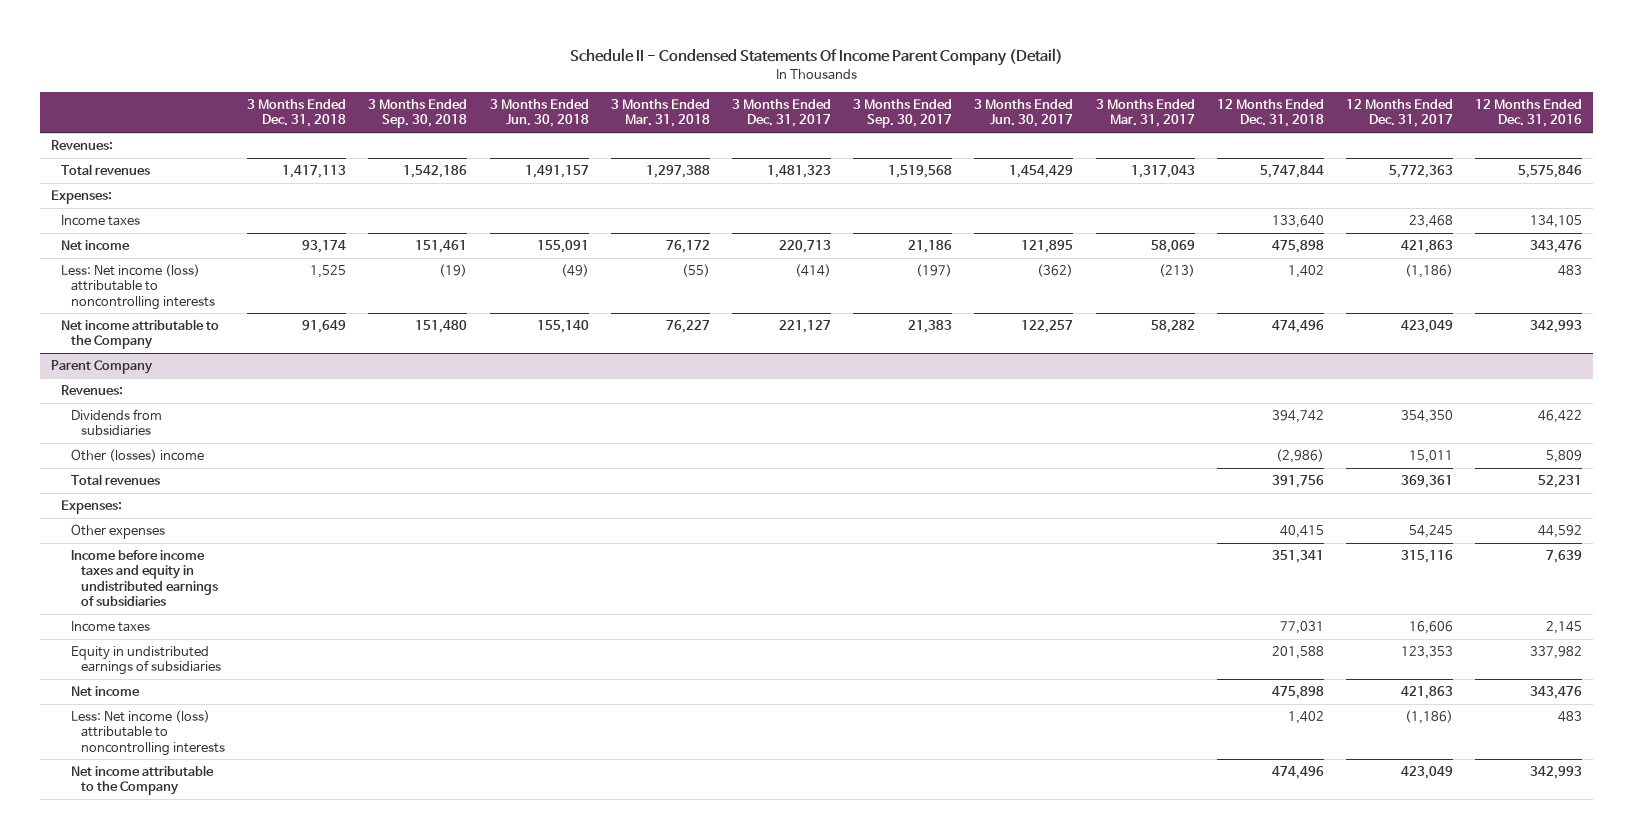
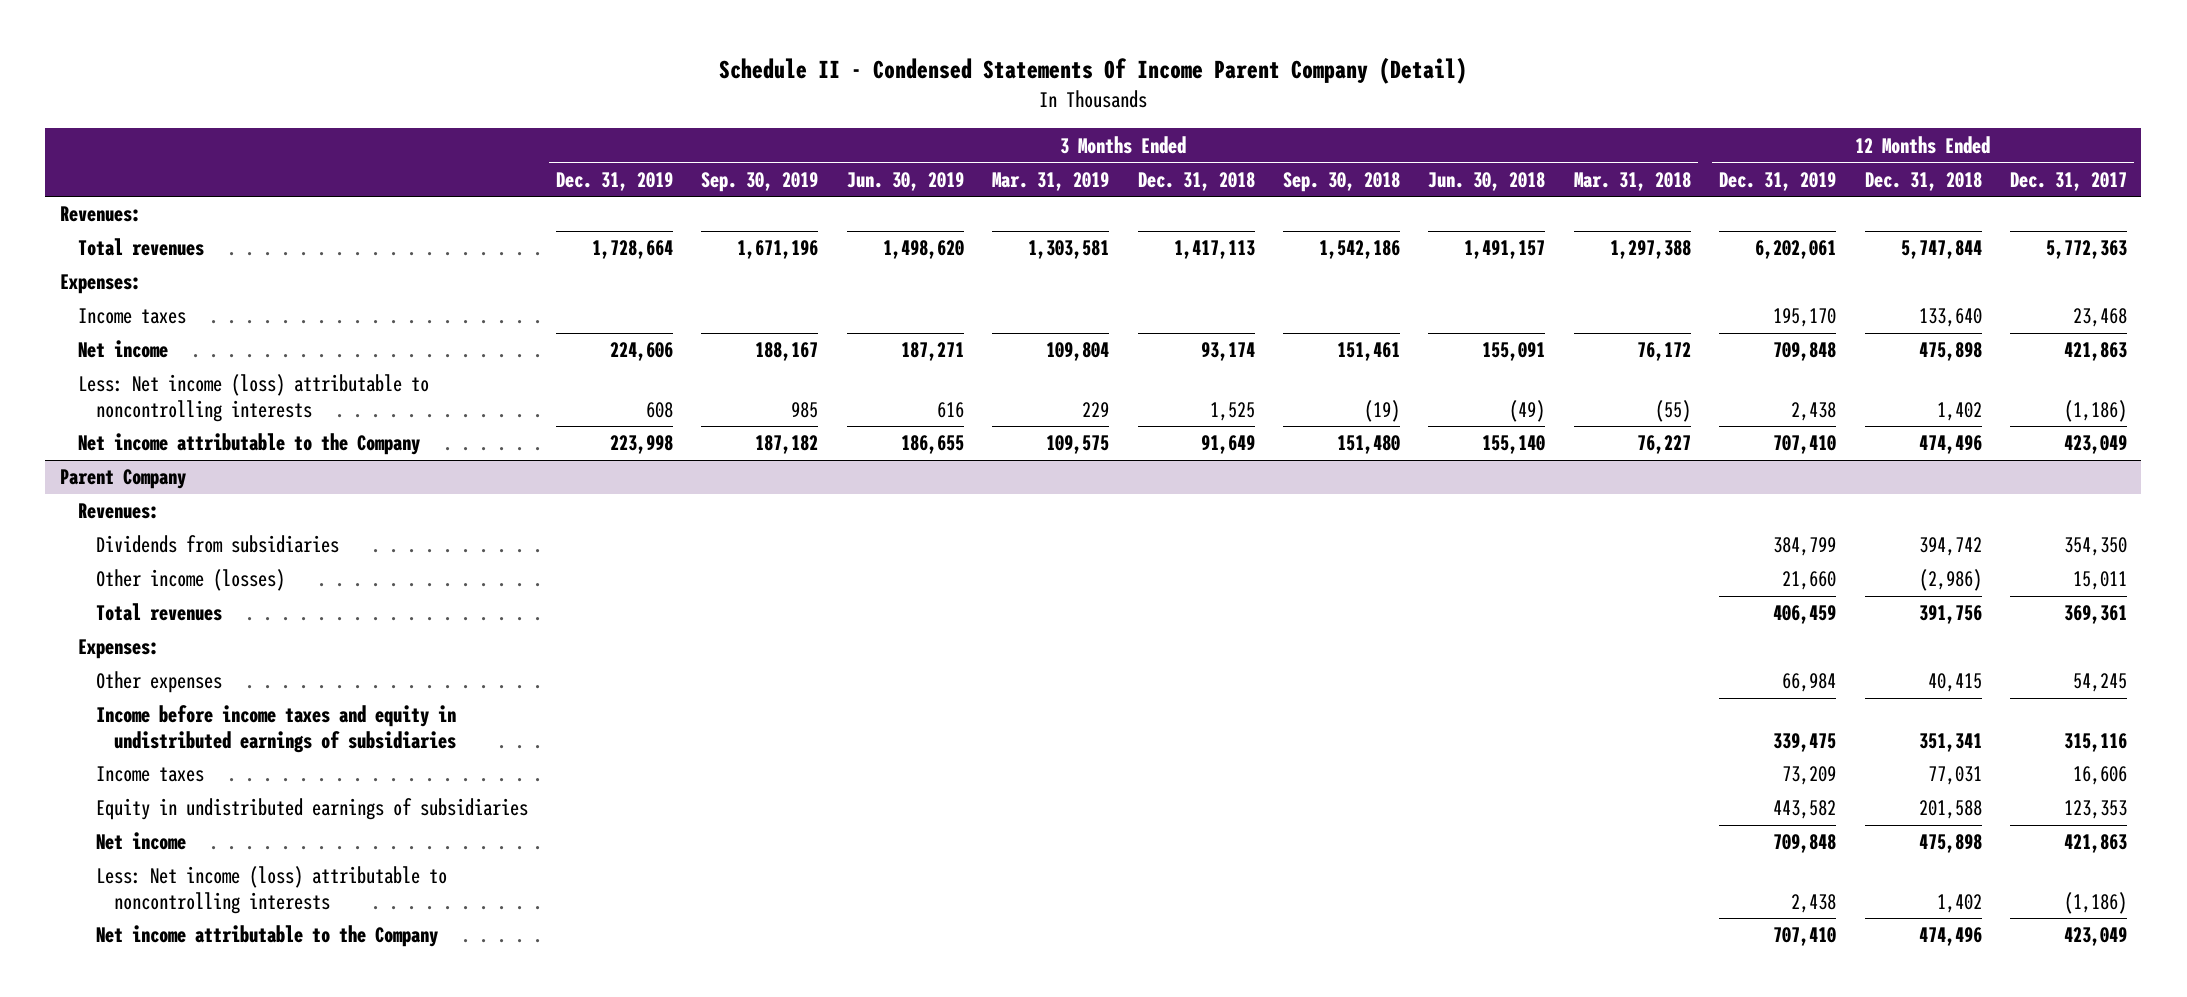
[731,99,831,128] 3 Months Ended Dec. 31, 2017 -> none
[853,99,953,129] 3 Months Ended Sep. 30, 2017 -> none
[974,99,1074,128] 3 Months Ended Jun. 30, 2017 -> none
[1095,99,1195,128] 3 Months Ended Mar. 31, 2017 -> none
[1475,99,1583,128] 12 Months Ended Dec. 31, 2016 -> none
none -> [556,171,674,191] Dec. 31, 2019
none -> [701,171,819,192] Sep. 30, 2019
none -> [846,171,964,191] Jun. 30, 2019
none -> [992,171,1110,191] Mar. 31, 2019
none -> [1719,171,1837,191] Dec. 31, 2019
[71,449,205,463] Other (losses) income -> [95,569,285,592] Other income (losses)

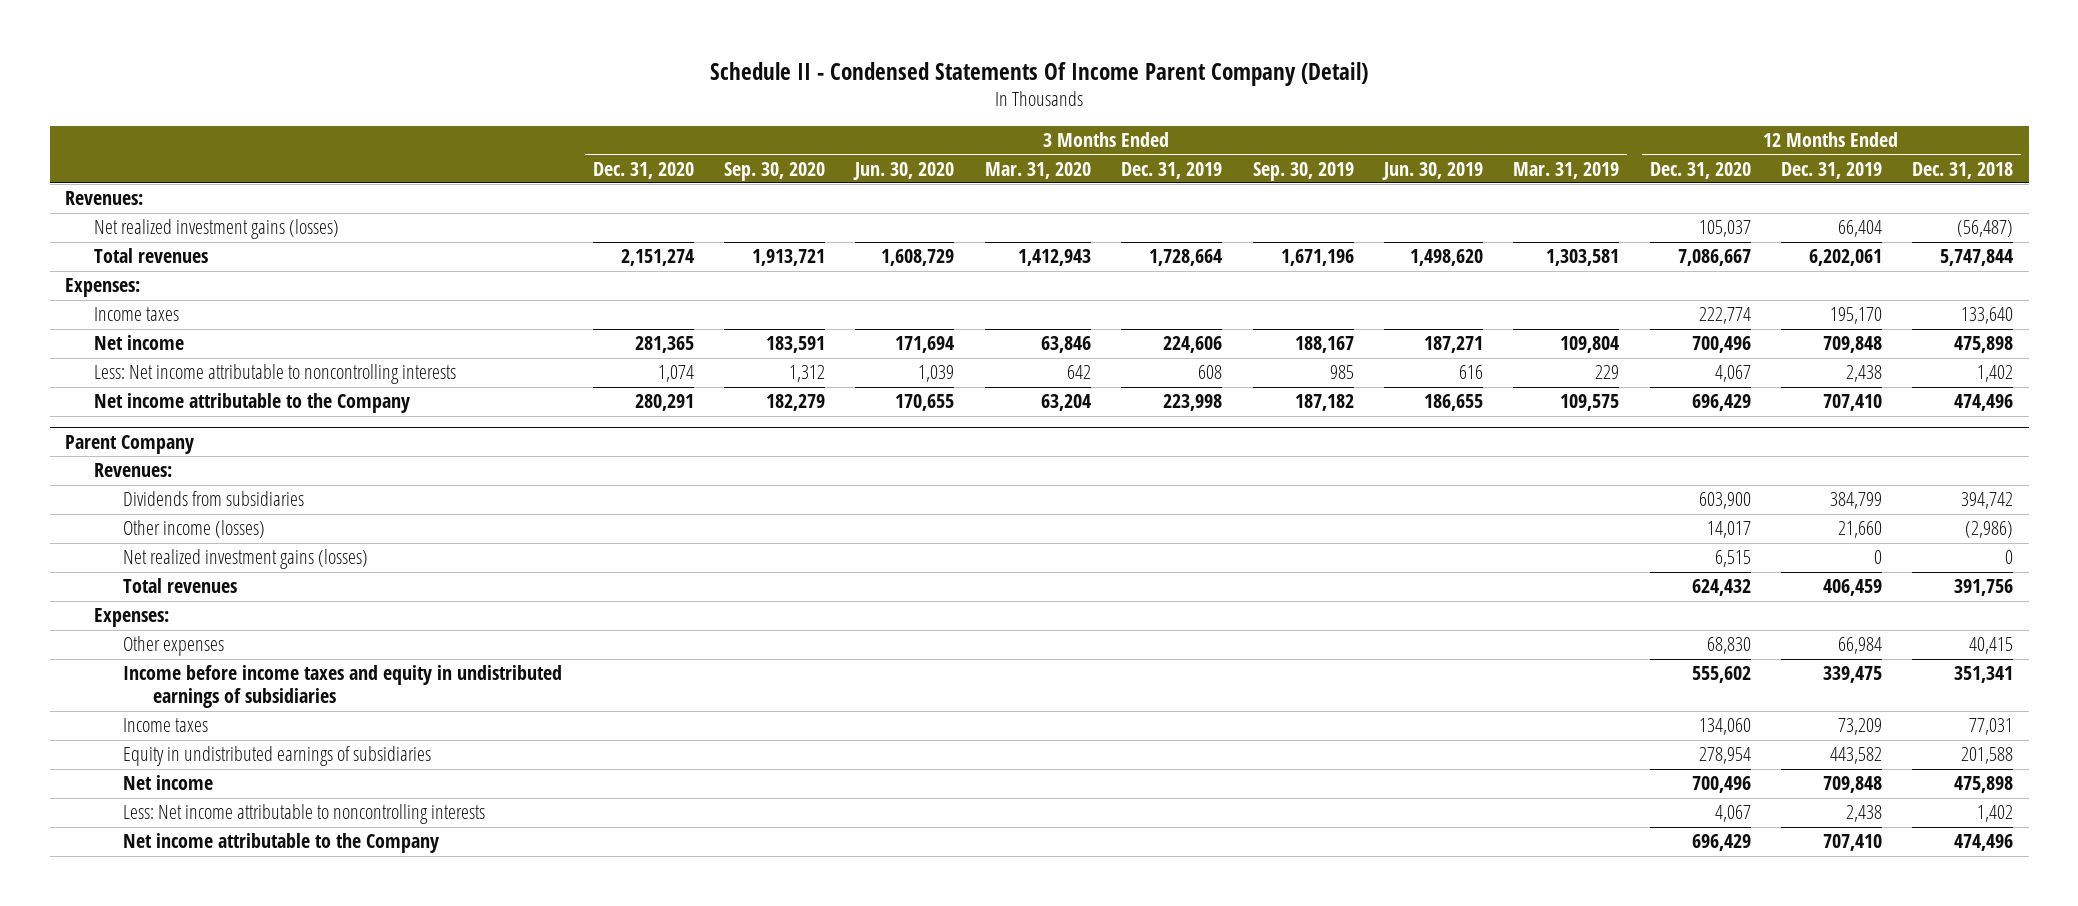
[1137,171,1255,191] Dec. 31, 2018 -> none
[1283,171,1401,192] Sep. 30, 2018 -> none
[1428,171,1546,191] Jun. 30, 2018 -> none
[1573,171,1691,191] Mar. 31, 2018 -> none
[2010,171,2128,191] Dec. 31, 2017 -> none
none -> [592,161,694,179] Dec. 31, 2020
none -> [724,161,826,181] Sep. 30, 2020
none -> [853,161,955,180] Jun. 30, 2020
none -> [984,161,1091,179] Mar. 31, 2020
none -> [1649,161,1751,179] Dec. 31, 2020
none -> [94,219,340,240] Net realized investment gains (losses)
[77,374,429,422] Less: Net income (loss) attributable to noncontrolling interests -> [94,364,457,385] Less: Net income attributable to noncontrolling interests
none -> [123,549,369,570] Net realized investment gains (losses)
[95,866,447,914] Less: Net income (loss) attributable to noncontrolling interests -> [123,804,486,825] Less: Net income attributable to noncontrolling interests

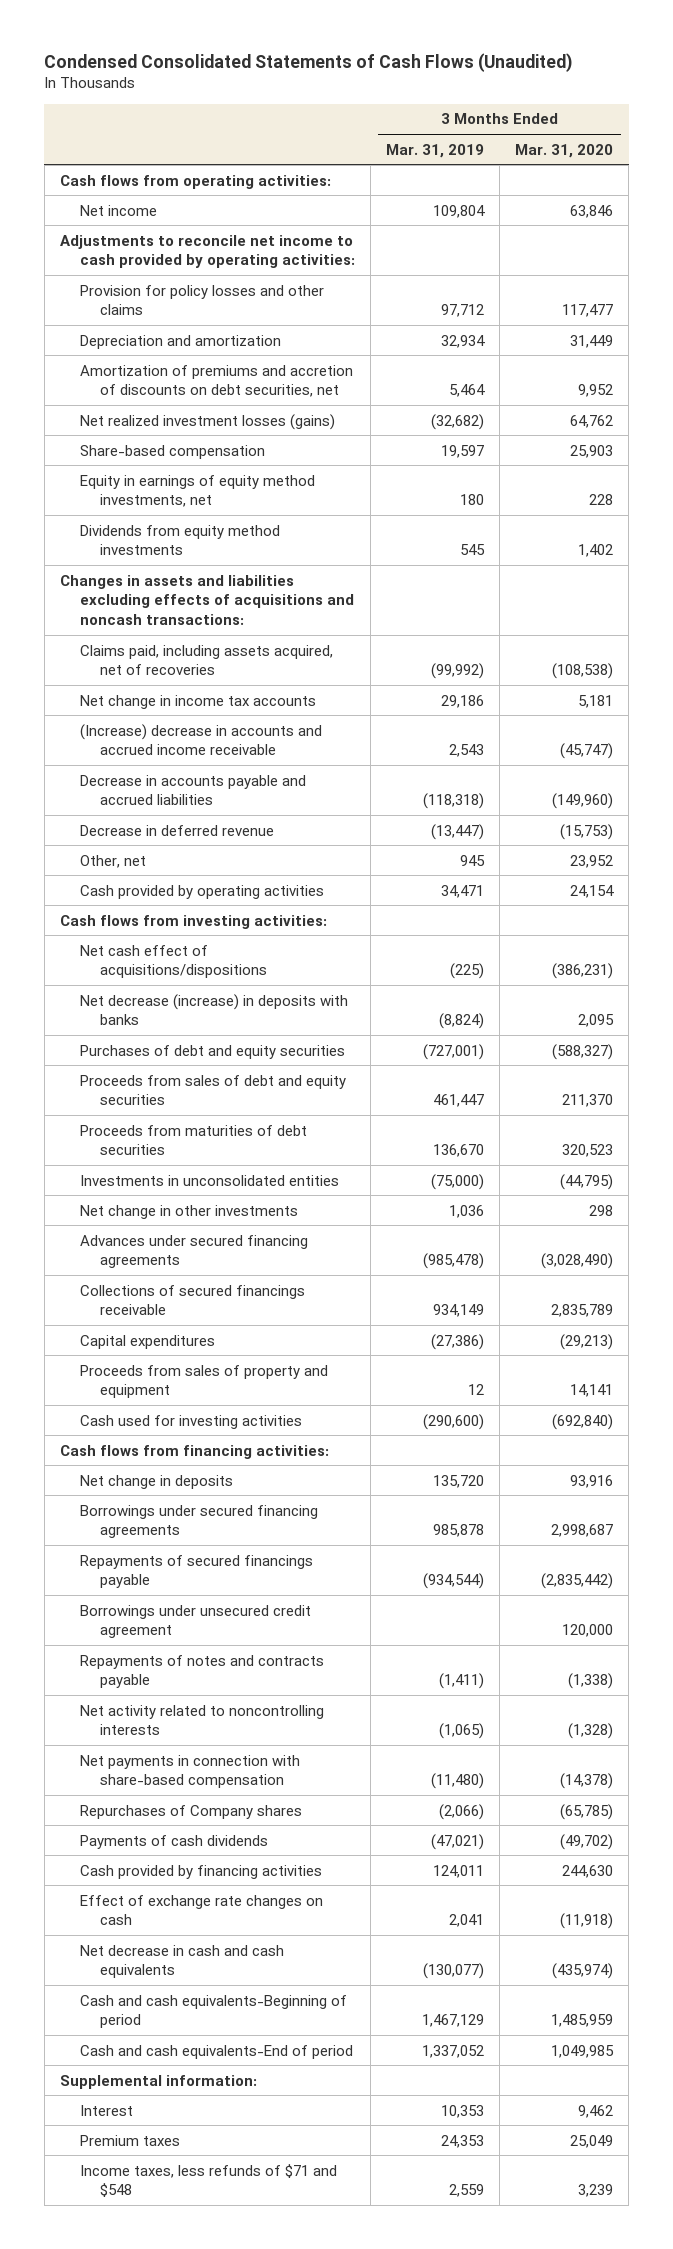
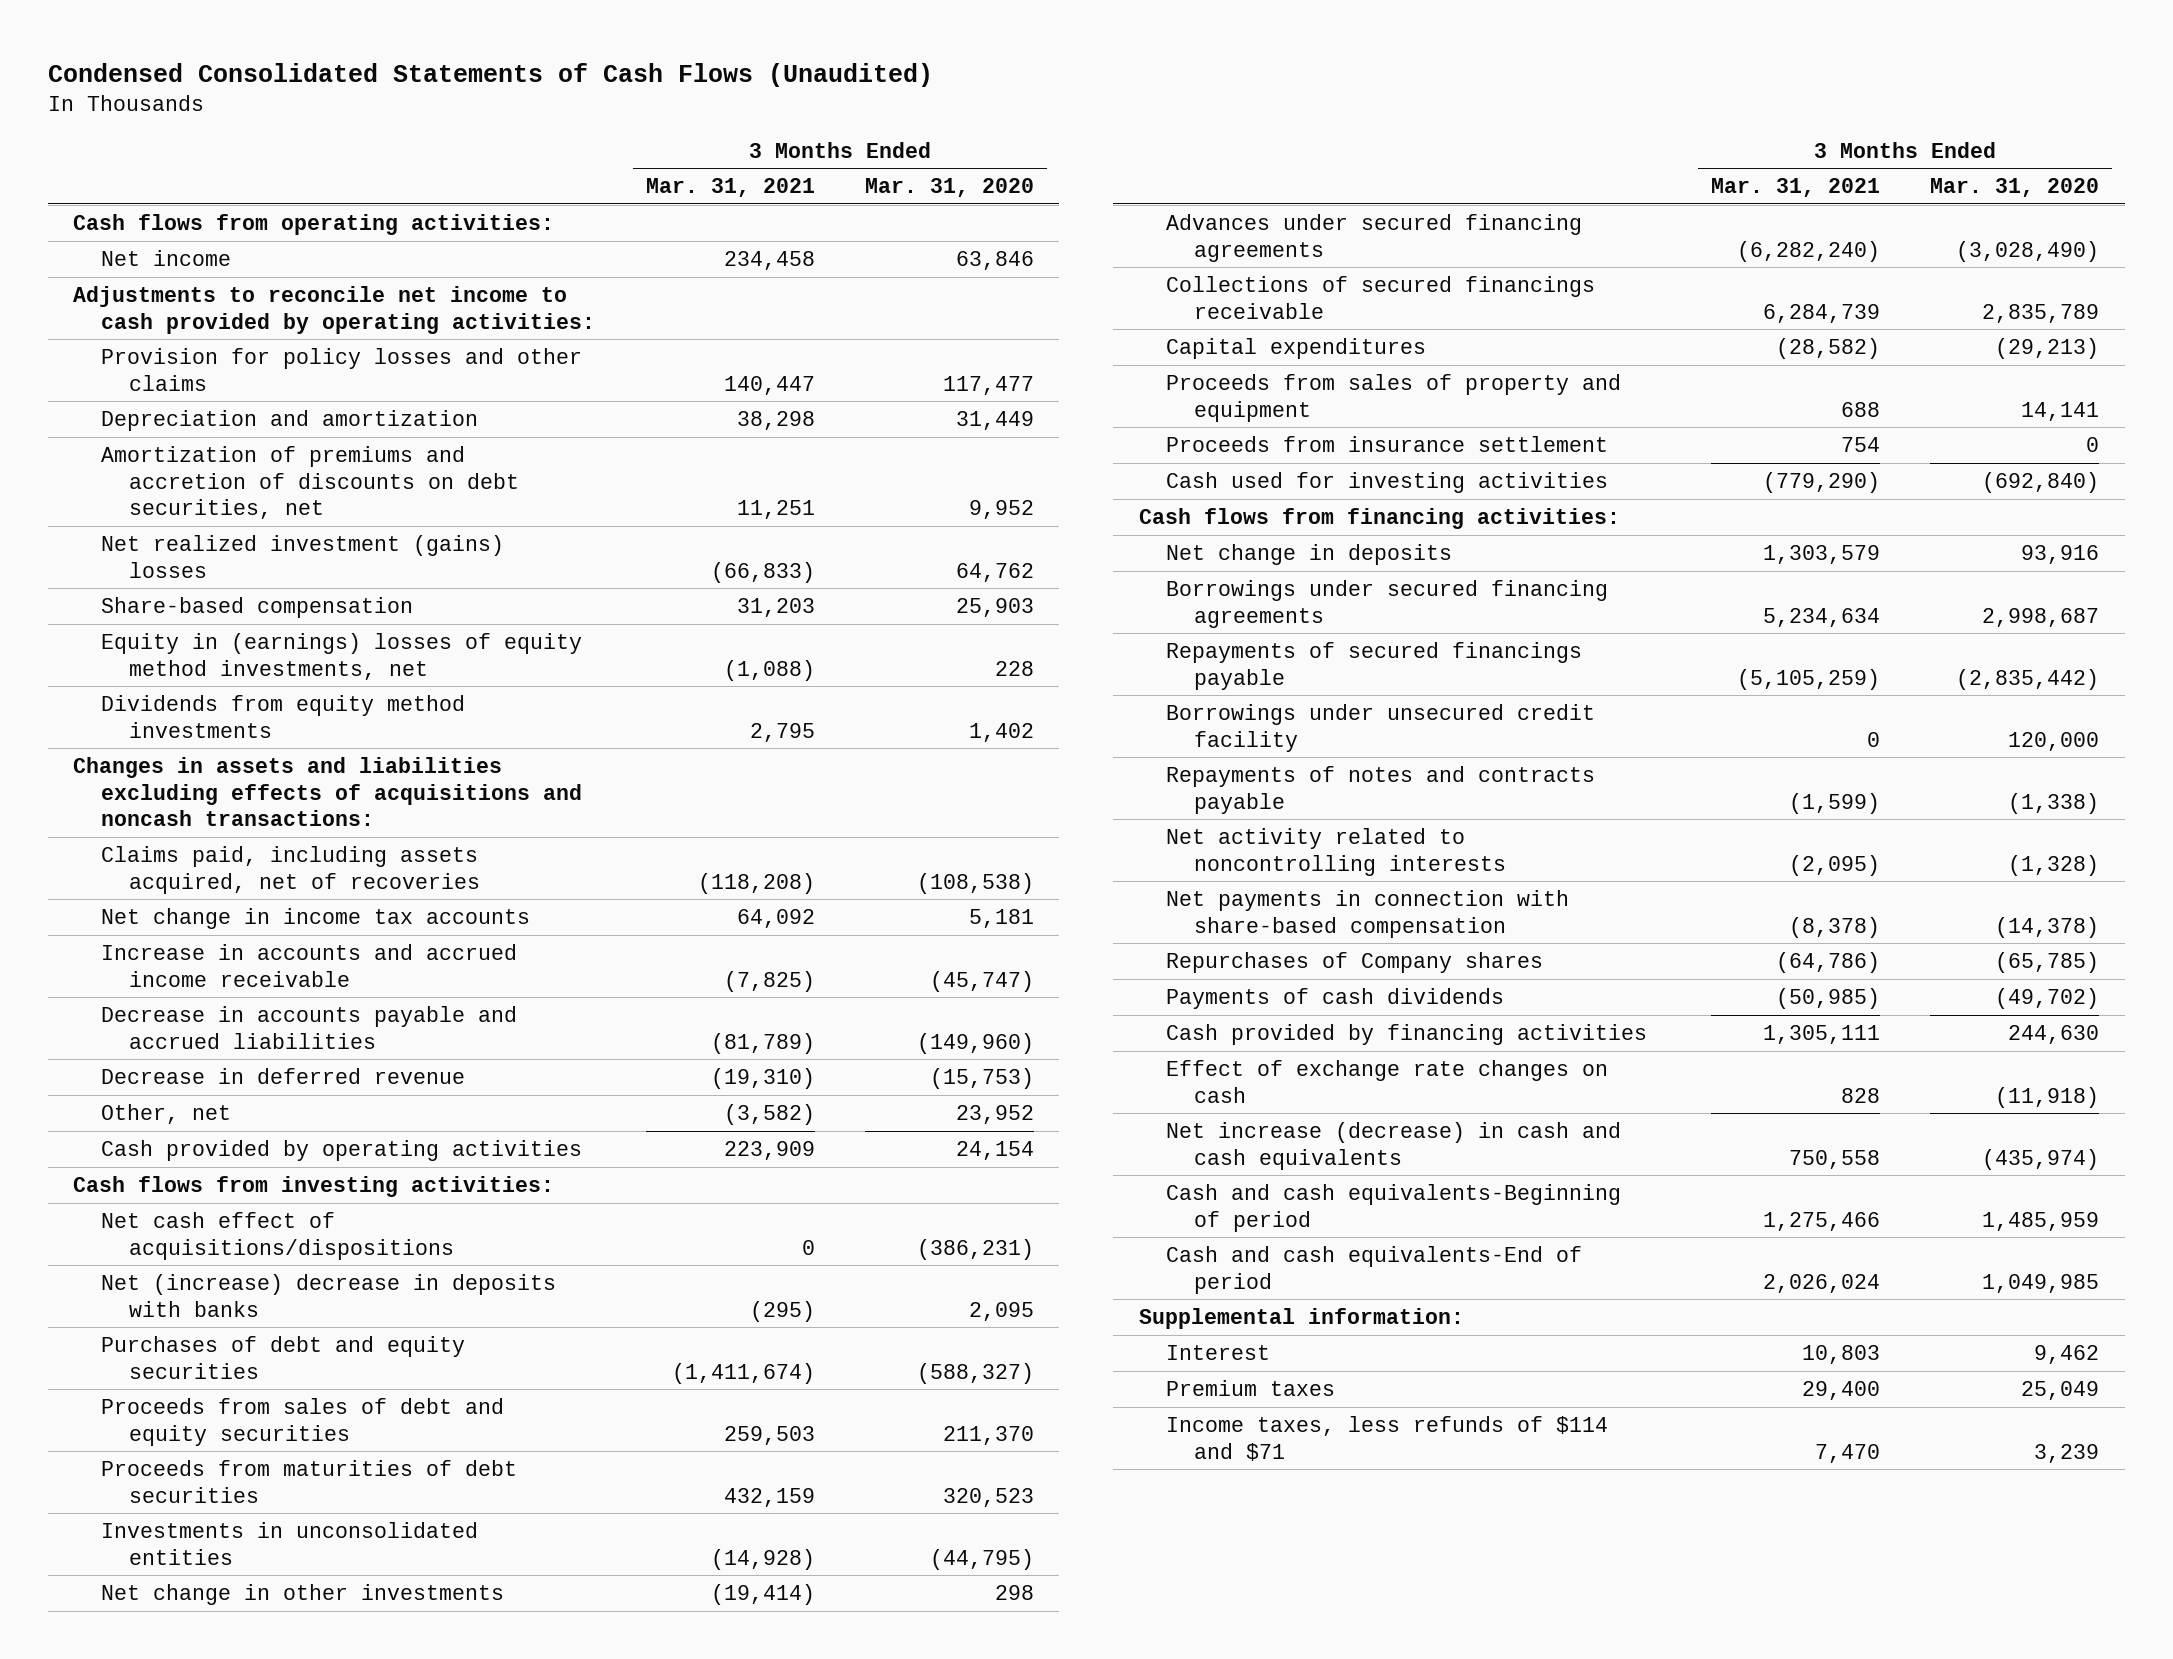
[385,143,484,158] Mar. 31, 2019 -> none
none -> [645,178,815,198] Mar. 31, 2021
[79,413,335,430] Net realized investment losses (gains) -> [101,534,505,578] Net realized investment (gains) losses
[79,474,315,508] Equity in earnings of equity method investments, net -> [101,632,583,680] Equity in (earnings) losses of equity method investments, net
[79,723,322,756] (Increase) decrease in accounts and accrued income receivable -> [101,943,518,987] Increase in accounts and accrued income receivable
[79,993,348,1026] Net decrease (increase) in deposits with banks -> [101,1273,557,1317] Net (increase) decrease in deposits with banks
none -> [1166,435,1609,452] Proceeds from insurance settlement
[79,1604,311,1639] Borrowings under unsecured credit agreement -> [1166,703,1596,752] Borrowings under unsecured credit facility
[79,1944,284,1979] Net decrease in cash and cash equivalents -> [1166,1121,1622,1170] Net increase (decrease) in cash and cash equivalents
[79,2163,337,2198] Income taxes, less refunds of $71 and $548 -> [1166,1415,1609,1461] Income taxes, less refunds of $114 and $71

